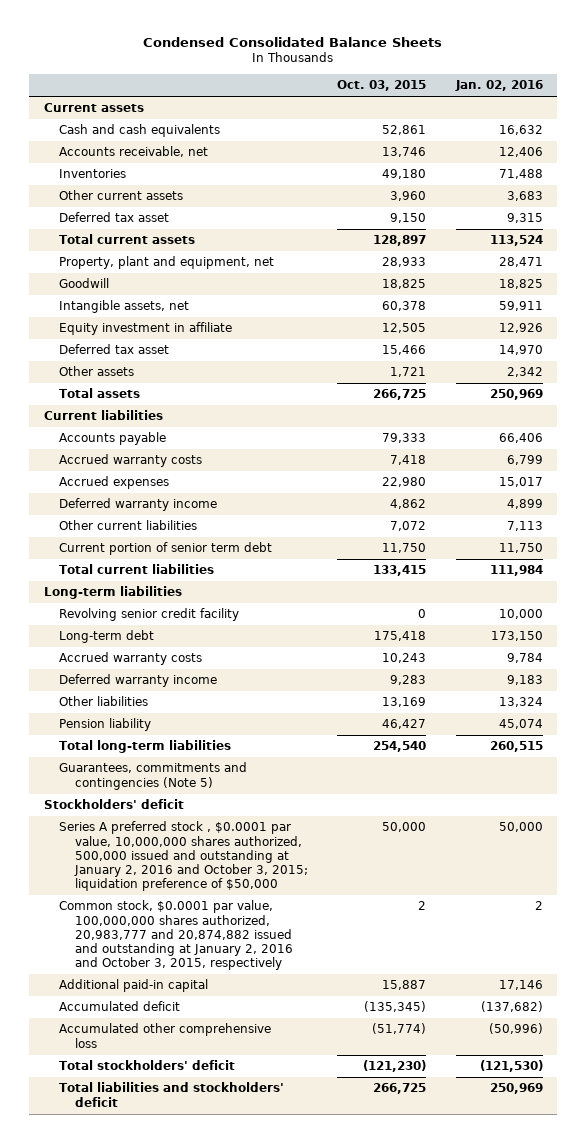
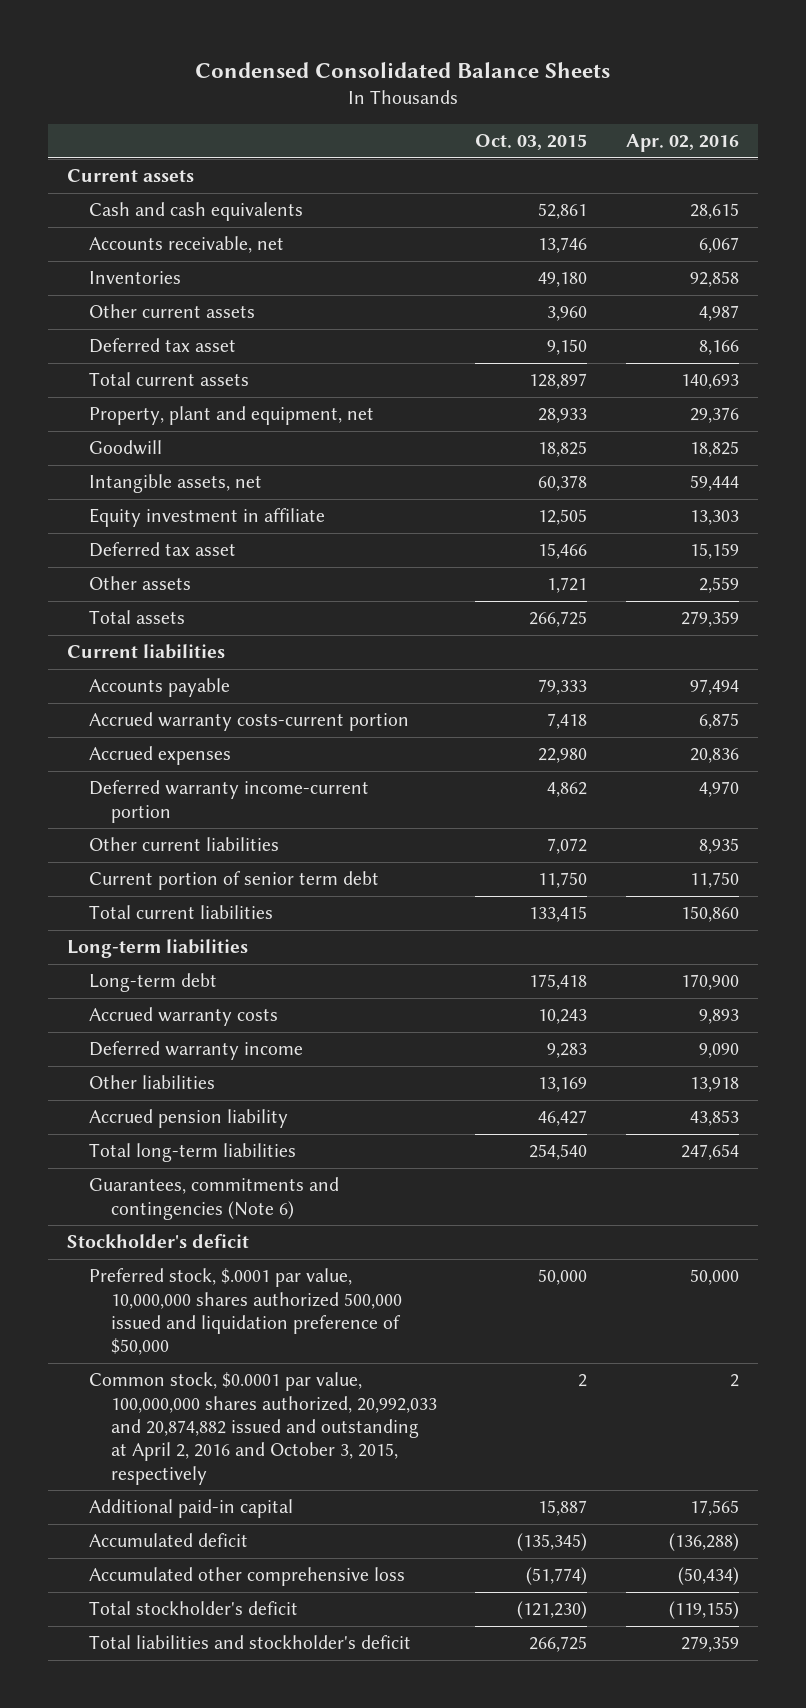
[454,80,543,92] Jan. 02, 2016 -> none
none -> [625,133,739,152] Apr. 02, 2016
[59,454,203,468] Accrued warranty costs -> [88,712,409,732] Accrued warranty costs-current portion
[59,498,218,512] Deferred warranty income -> [88,780,369,823] Deferred warranty income-current portion
[59,608,240,622] Revolving senior credit facility -> none
[59,718,152,732] Pension liability -> [88,1109,288,1129] Accrued pension liability
[59,762,248,790] Guarantees, commitments and contingencies (Note 5) -> [88,1177,339,1220] Guarantees, commitments and contingencies (Note 6)
[43,799,184,810] Stockholders' deficit -> [66,1234,249,1249] Stockholder's deficit
[59,821,309,892] Series A preferred stock , $0.0001 par value, 10,000,000 shares authorized, 500,000 issued and outstanding at January 2, 2016 and October 3, 2015; liquidation preference of $50,000 -> [88,1268,402,1356] Preferred stock, $.0001 par value, 10,000,000 shares authorized 500,000 issued and liquidation preference of $50,000
[59,900,294,971] Common stock, $0.0001 par value, 100,000,000 shares authorized, 20,983,777 and 20,874,882 issued and outstanding at January 2, 2016 and October 3, 2015, respectively -> [88,1372,437,1485] Common stock, $0.0001 par value, 100,000,000 shares authorized, 20,992,033 and 20,874,882 issued and outstanding at April 2, 2016 and October 3, 2015, respectively
[59,1060,236,1071] Total stockholders' deficit -> [88,1601,298,1616] Total stockholder's deficit
[59,1082,285,1107] Total liabilities and stockholders' deficit -> [88,1635,411,1650] Total liabilities and stockholder's deficit

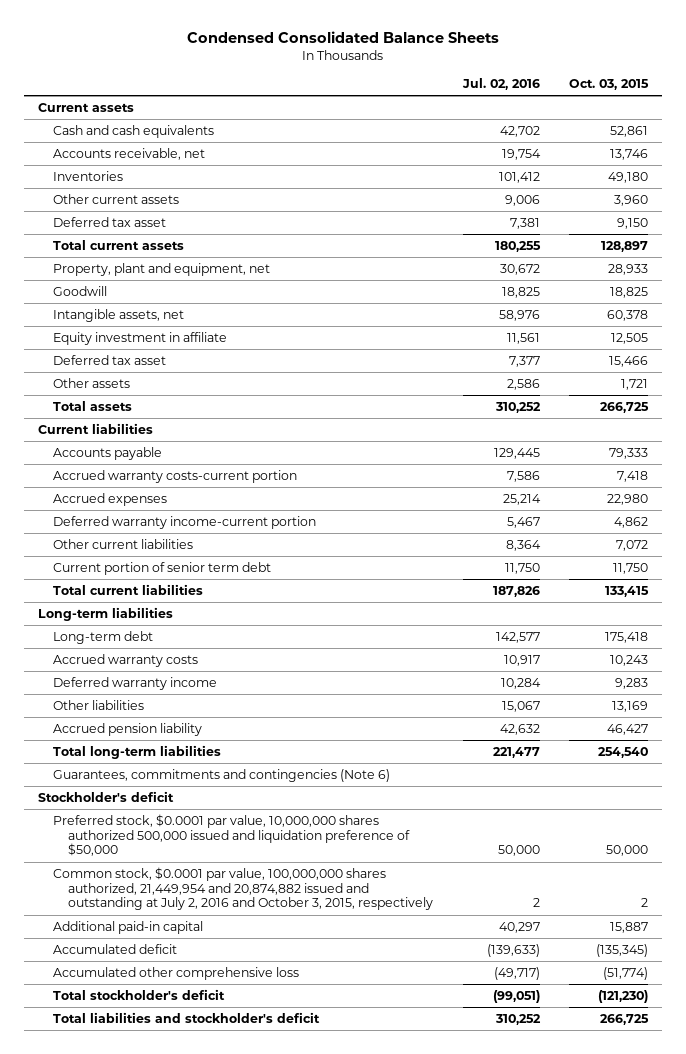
[625,133,739,152] Apr. 02, 2016 -> none
none -> [461,77,540,90] Jul. 02, 2016
[88,1268,402,1356] Preferred stock, $.0001 par value, 10,000,000 shares authorized 500,000 issued and liquidation preference of $50,000 -> [53,813,411,857] Preferred stock, $0.0001 par value, 10,000,000 shares authorized 500,000 issued and liquidation preference of $50,000
[88,1372,437,1485] Common stock, $0.0001 par value, 100,000,000 shares authorized, 20,992,033 and 20,874,882 issued and outstanding at April 2, 2016 and October 3, 2015, respectively -> [53,866,434,911] Common stock, $0.0001 par value, 100,000,000 shares authorized, 21,449,954 and 20,874,882 issued and outstanding at July 2, 2016 and October 3, 2015, respectively

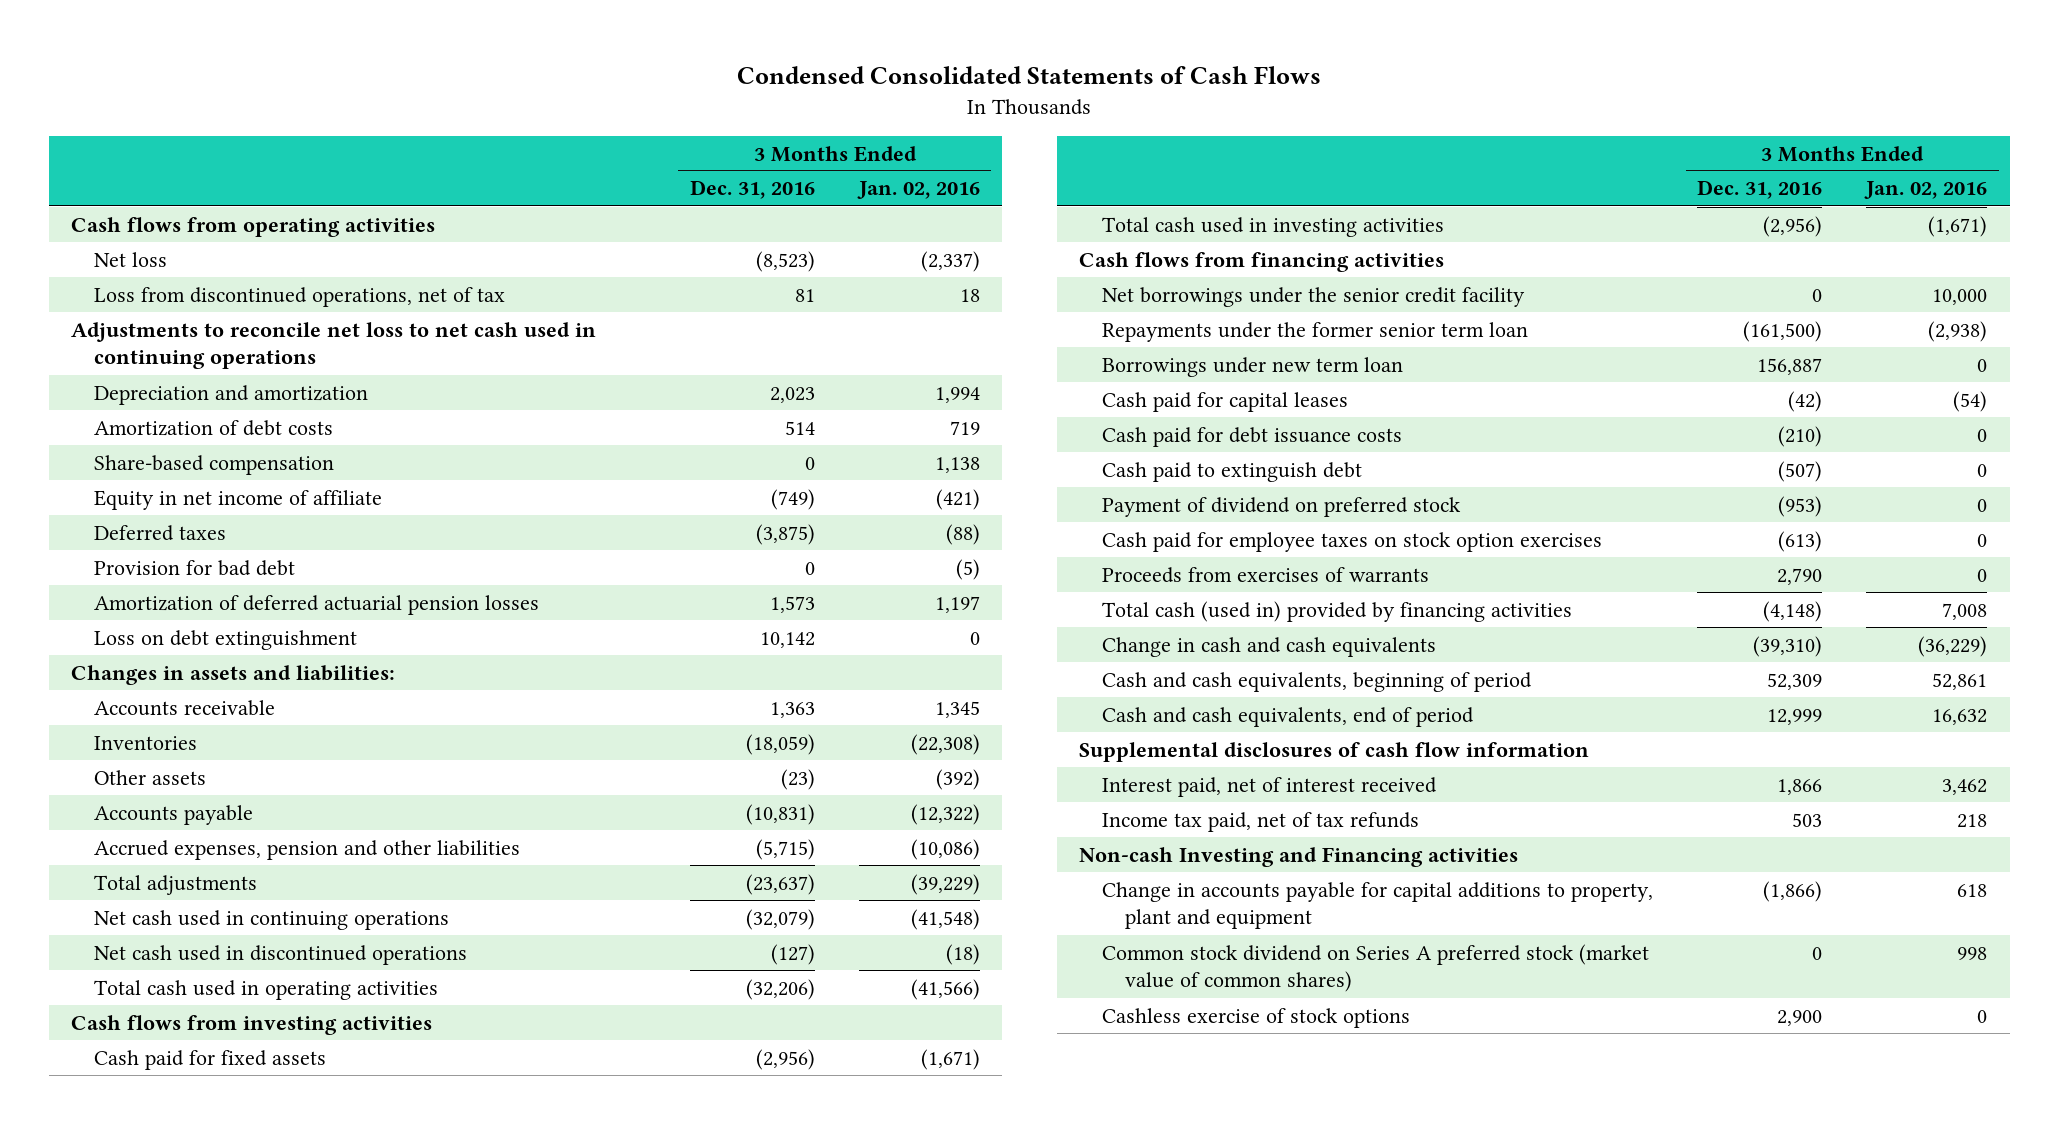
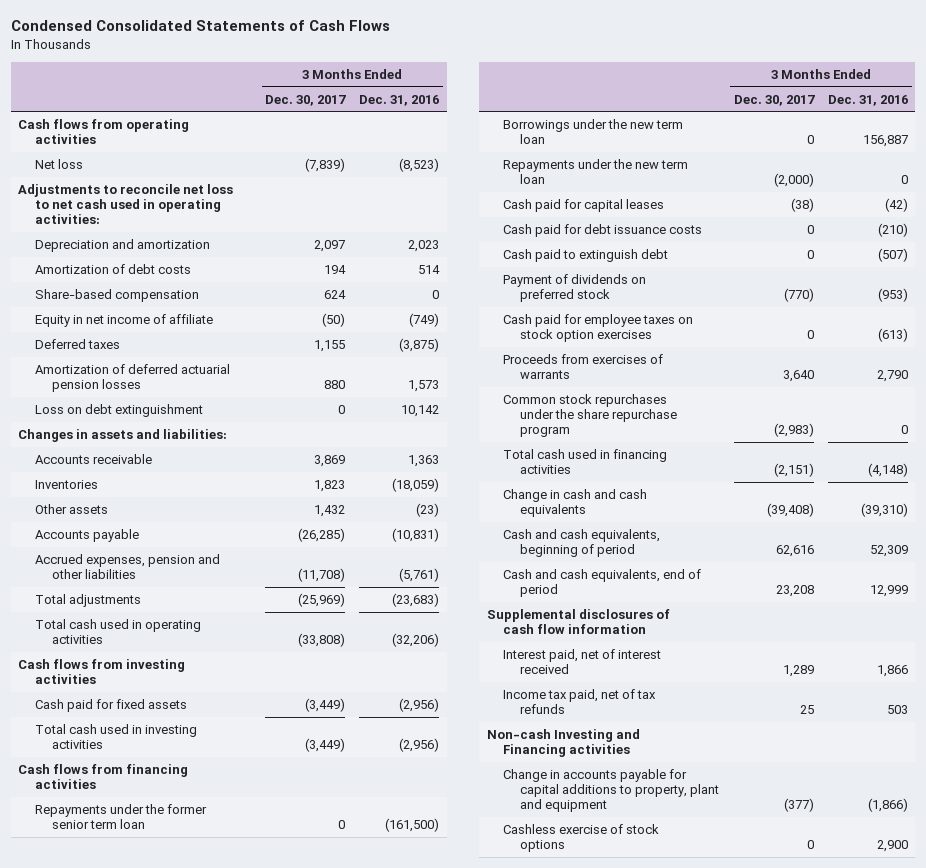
[856,181,980,200] Jan. 02, 2016 -> none
none -> [265,94,347,106] Dec. 30, 2017
[94,286,506,307] Loss from discontinued operations, net of tax -> none
[71,321,597,370] Adjustments to reconcile net loss to net cash used in continuing operations -> [17,184,233,225] Adjustments to reconcile net loss to net cash used in operating activities:
[94,559,296,576] Provision for bad debt -> none
[94,909,450,930] Net cash used in continuing operations -> none
[94,944,468,965] Net cash used in discontinued operations -> none
[755,838,815,860] (5,715) -> [399,568,440,583] (5,761)
[745,873,815,895] (23,637) -> [392,593,440,608] (23,683)
[1102,286,1526,307] Net borrowings under the senior credit facility -> none
[1102,356,1404,377] Borrowings under new term loan -> [503,119,684,145] Borrowings under the new term loan
none -> [503,159,689,185] Repayments under the new term loan
[1102,496,1462,517] Payment of dividend on preferred stock -> [503,274,647,303] Payment of dividends on preferred stock
none -> [503,394,678,438] Common stock repurchases under the share repurchase program
[1102,600,1573,622] Total cash (used in) provided by financing activities -> [503,449,668,475] Total cash used in financing activities
[1102,943,1650,993] Common stock dividend on Series A preferred stock (market value of common shares) -> none

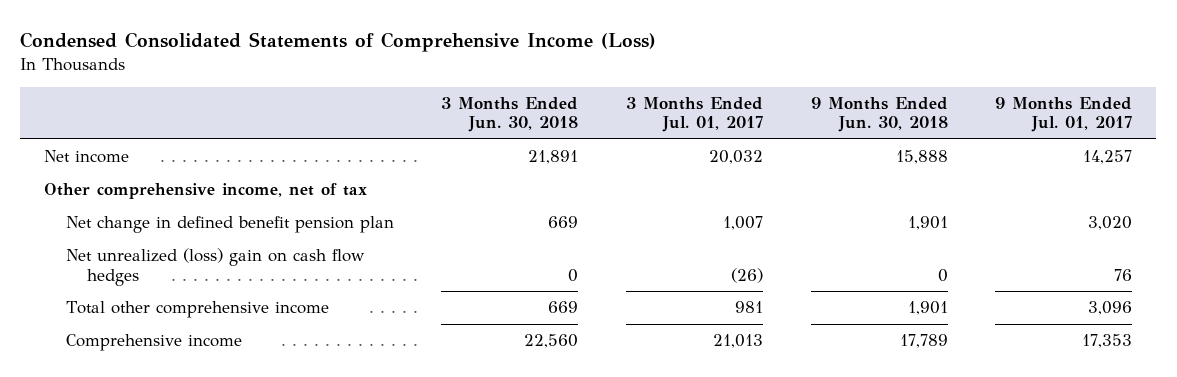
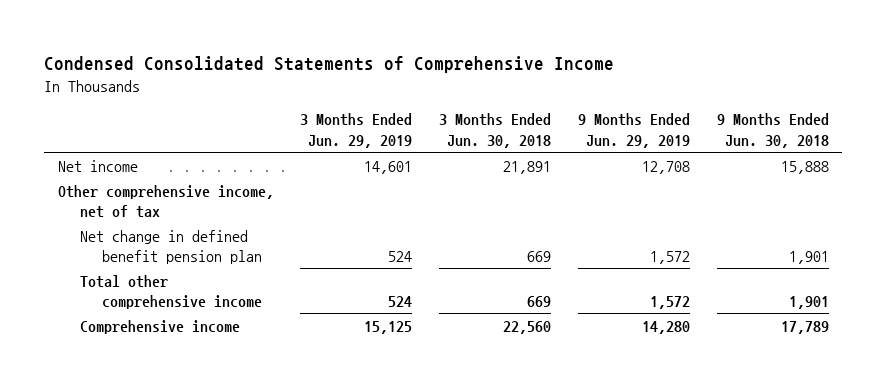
[20,31,657,52] Condensed Consolidated Statements of Comprehensive Income (Loss) -> [44,56,615,74] Condensed Consolidated Statements of Comprehensive Income
[626,96,764,133] 3 Months Ended Jul. 01, 2017 -> none
[995,96,1133,133] 9 Months Ended Jul. 01, 2017 -> none
none -> [300,113,413,148] 3 Months Ended Jun. 29, 2019
none -> [577,113,690,148] 9 Months Ended Jun. 29, 2019
[65,248,365,286] Net unrealized (loss) gain on cash flow hedges -> none

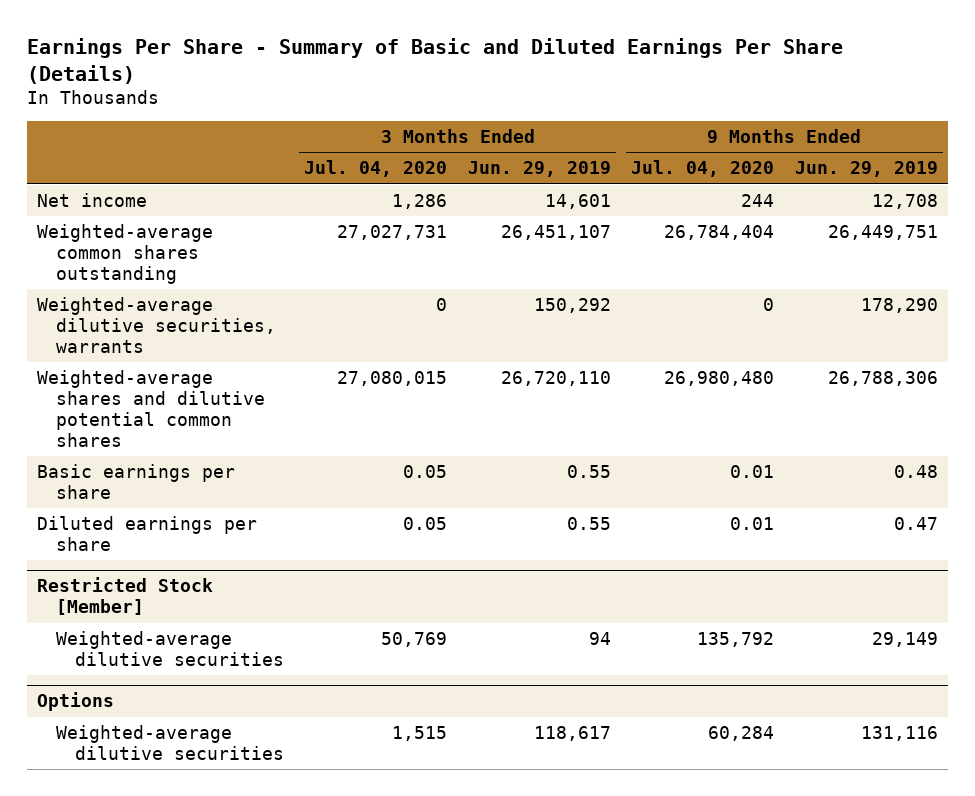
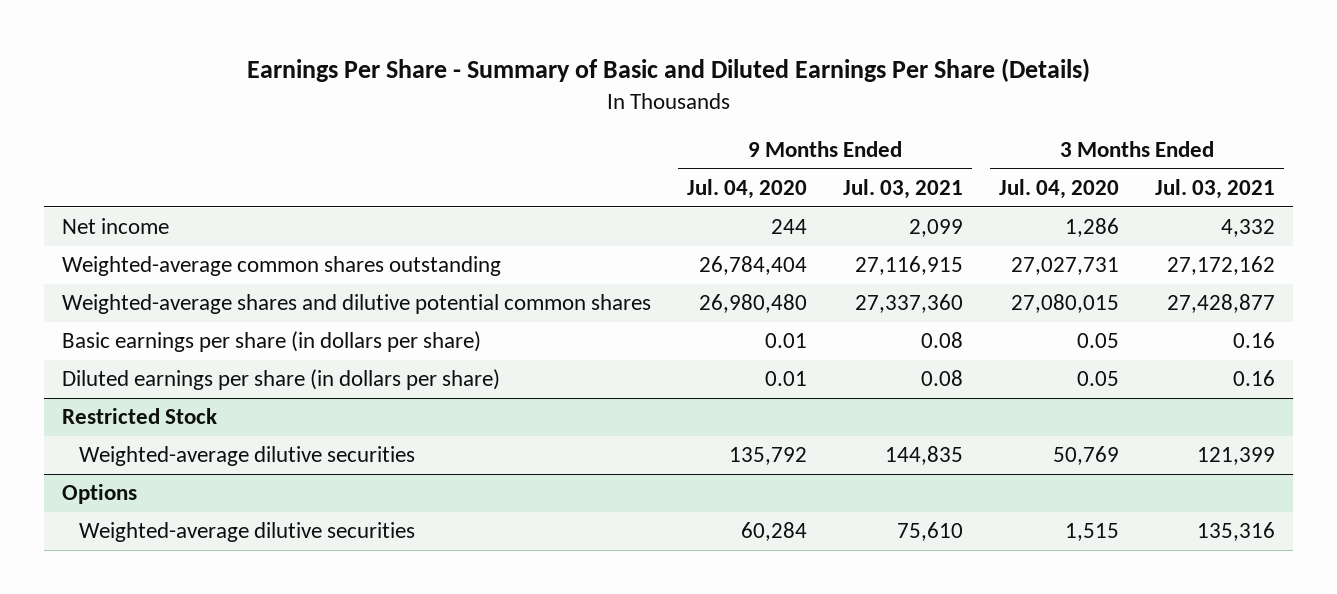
[467,161,611,178] Jun. 29, 2019 -> none
[794,161,938,178] Jun. 29, 2019 -> none
none -> [843,178,964,199] Jul. 03, 2021
none -> [1155,178,1276,199] Jul. 03, 2021
[37,296,277,353] Weighted-average dilutive securities, warrants -> none
[37,463,236,499] Basic earnings per share -> [61,331,481,353] Basic earnings per share (in dollars per share)
[37,515,258,551] Diluted earnings per share -> [61,369,500,391] Diluted earnings per share (in dollars per share)
[37,577,214,616] Restricted Stock [Member] -> [61,408,217,425] Restricted Stock

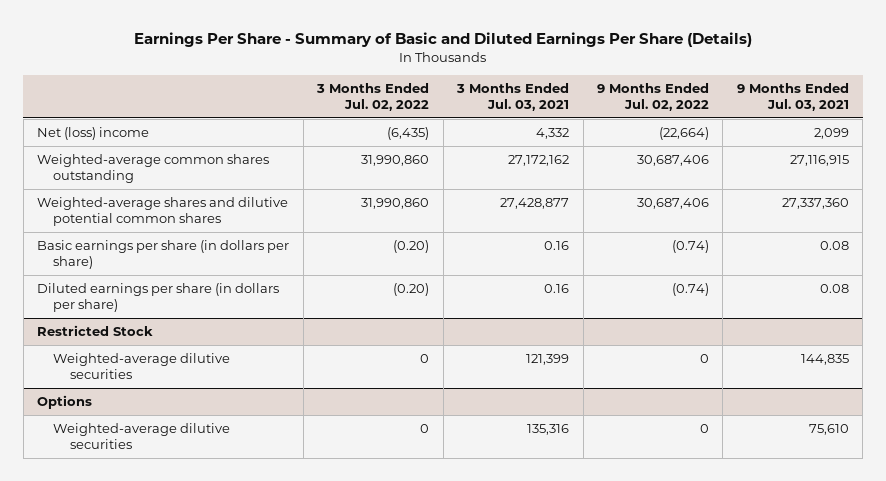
[687,178,808,199] Jul. 04, 2020 -> none
[999,178,1120,199] Jul. 04, 2020 -> none
none -> [316,82,430,112] 3 Months Ended Jul. 02, 2022
none -> [597,82,710,112] 9 Months Ended Jul. 02, 2022
[61,218,169,235] Net income -> [37,127,150,141] Net (loss) income

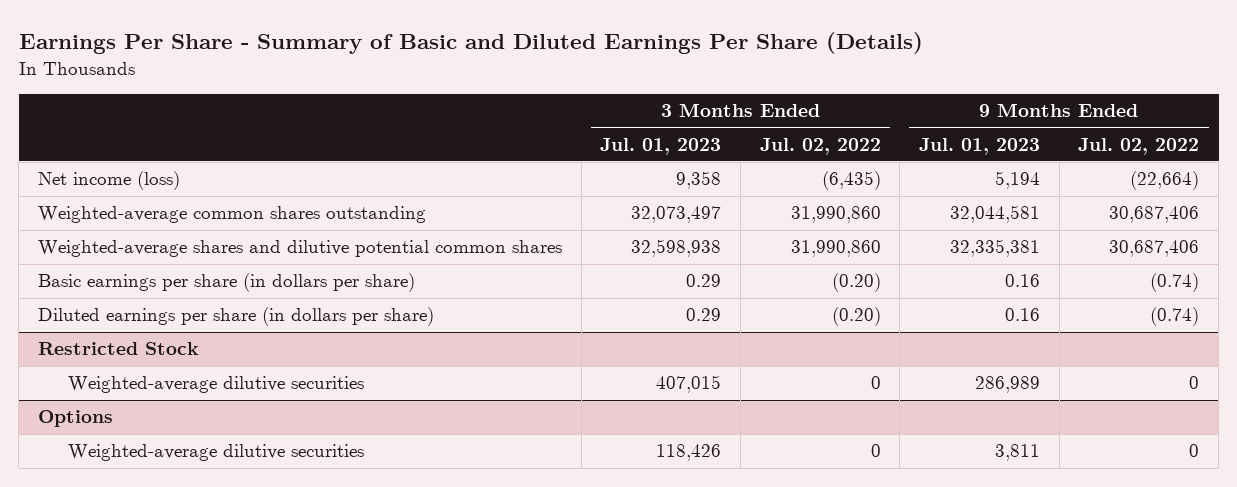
[456,82,570,112] 3 Months Ended Jul. 03, 2021 -> none
[736,82,849,112] 9 Months Ended Jul. 03, 2021 -> none
none -> [600,137,722,155] Jul. 01, 2023
none -> [919,137,1041,155] Jul. 01, 2023
[37,127,150,141] Net (loss) income -> [37,171,180,191] Net income (loss)

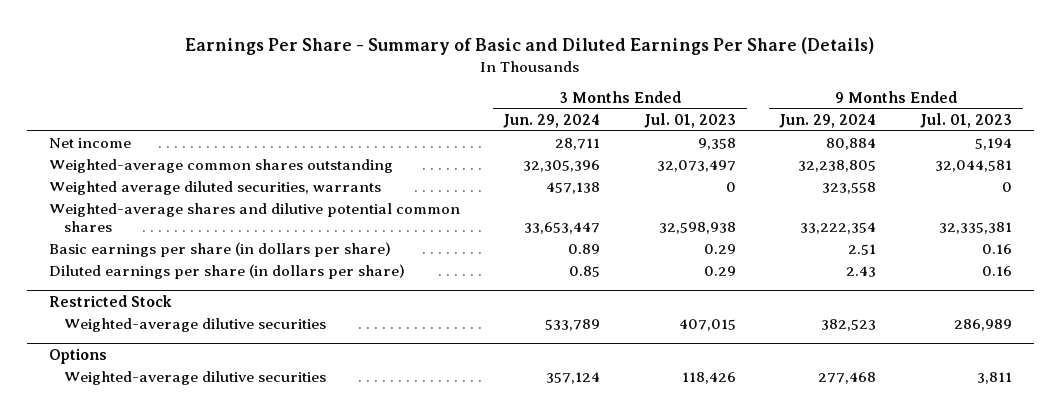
[759,137,881,155] Jul. 02, 2022 -> none
[1078,137,1200,155] Jul. 02, 2022 -> none
none -> [503,113,601,128] Jun. 29, 2024
none -> [779,113,877,128] Jun. 29, 2024
[37,171,180,191] Net income (loss) -> [48,138,131,149] Net income
none -> [48,181,381,196] Weighted average diluted securities, warrants

